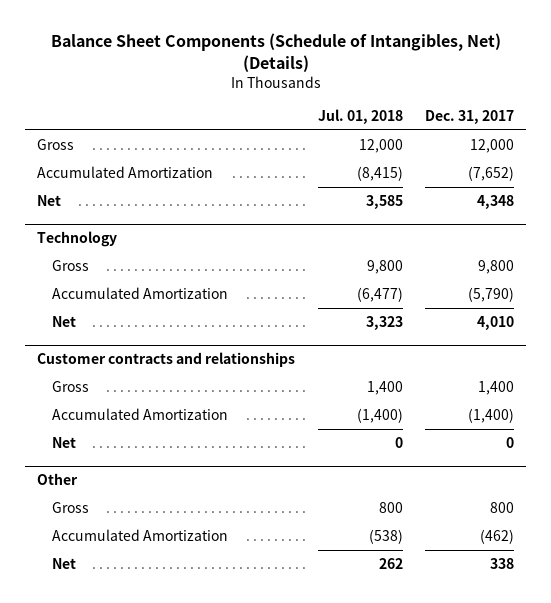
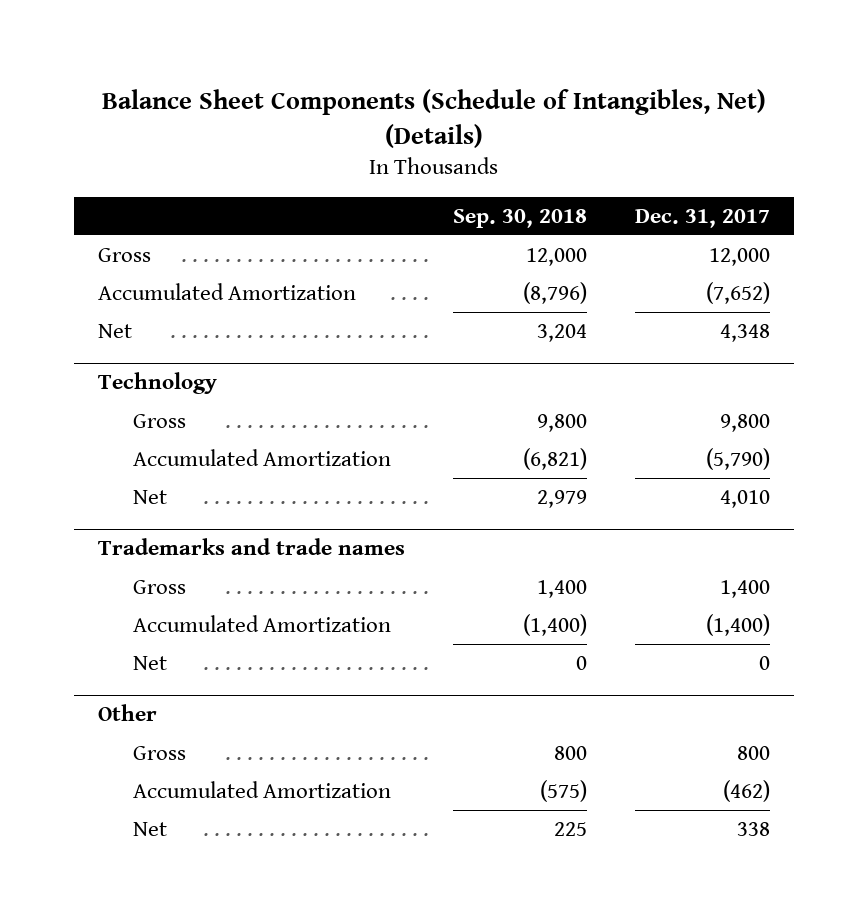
[317,109,403,125] Jul. 01, 2018 -> none
none -> [453,208,588,228] Sep. 30, 2018
[36,352,295,368] Customer contracts and relationships -> [98,538,406,556] Trademarks and trade names

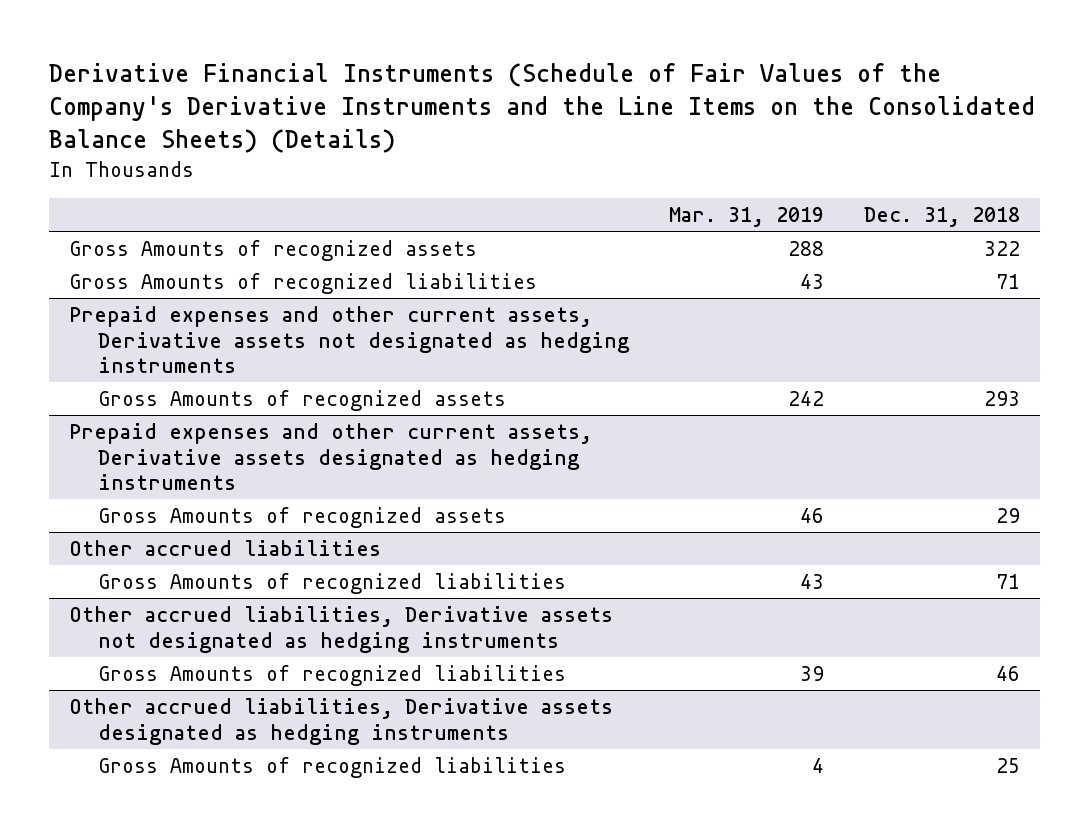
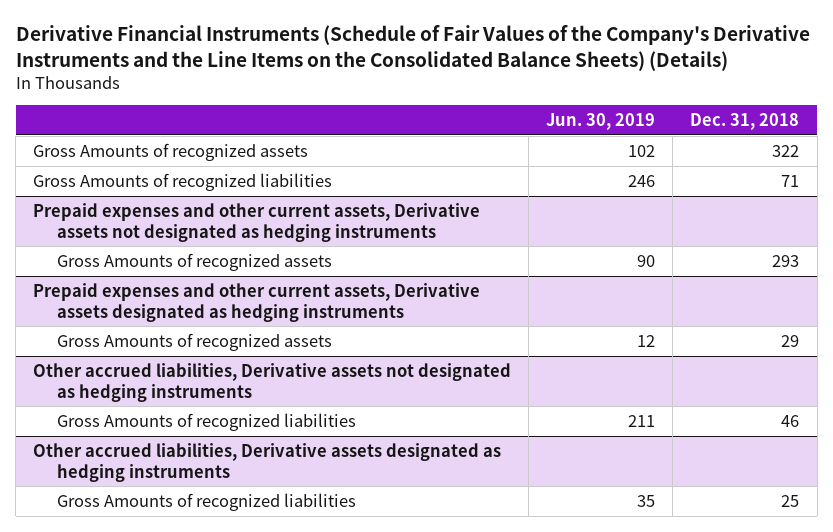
[669,207,825,228] Mar. 31, 2019 -> none
none -> [546,112,656,130] Jun. 30, 2019
[69,539,382,556] Other accrued liabilities -> none
[98,572,567,594] Gross Amounts of recognized liabilities -> none

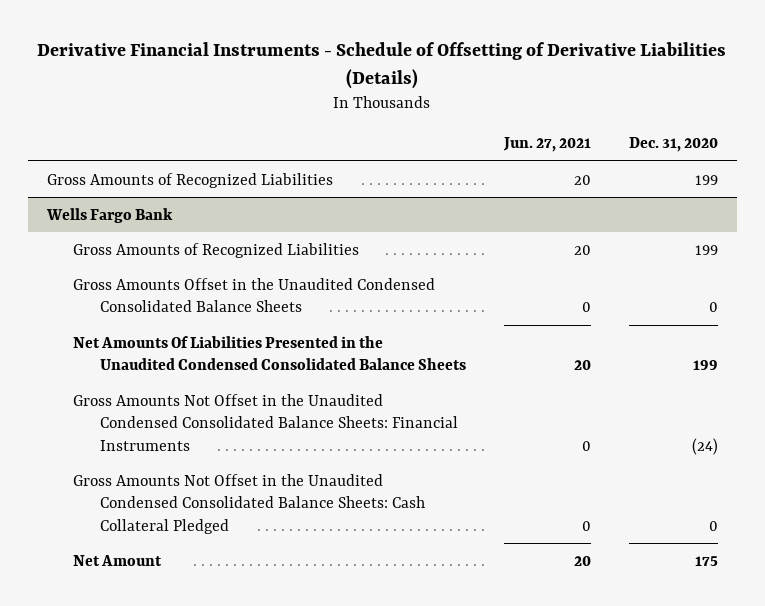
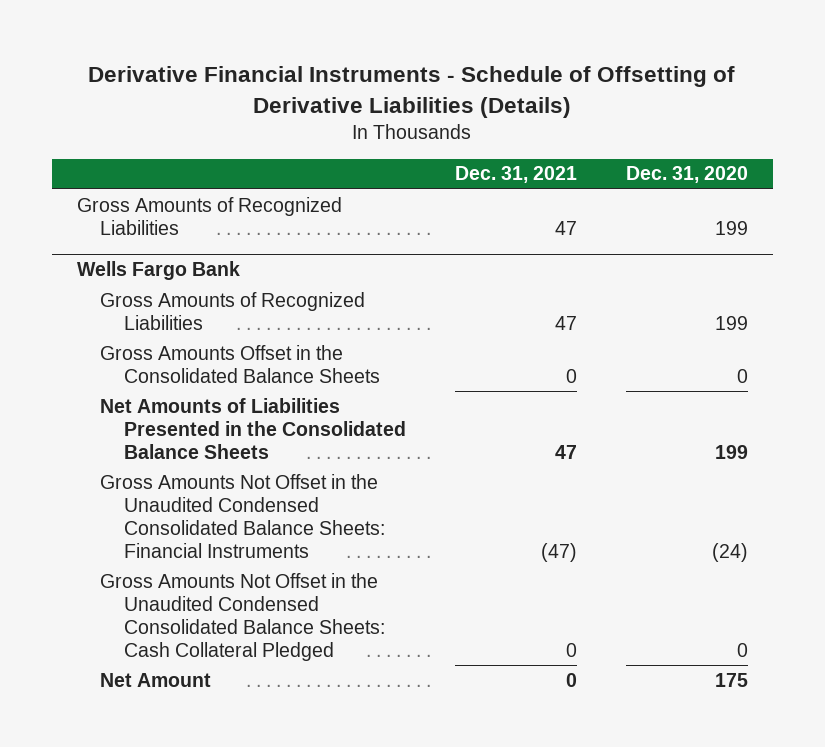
[503,137,592,153] Jun. 27, 2021 -> none
none -> [455,166,578,184] Dec. 31, 2021
[73,277,436,313] Gross Amounts Offset in the Unaudited Condensed Consolidated Balance Sheets -> [100,344,381,383] Gross Amounts Offset in the Consolidated Balance Sheets
[73,335,467,371] Net Amounts Of Liabilities Presented in the Unaudited Condensed Consolidated Balance Sheets -> [100,397,407,459] Net Amounts of Liabilities Presented in the Consolidated Balance Sheets

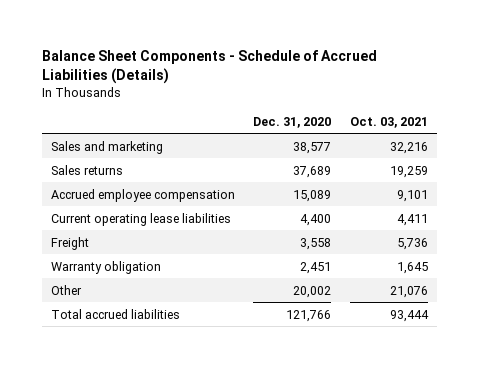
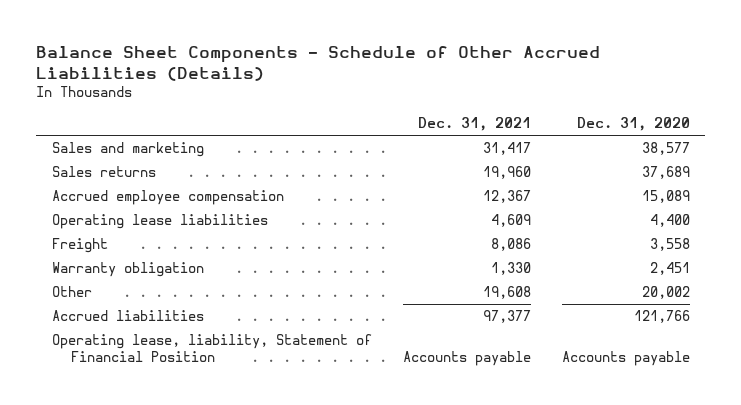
[41,49,377,85] Balance Sheet Components - Schedule of Accrued Liabilities (Details) -> [36,45,601,81] Balance Sheet Components - Schedule of Other Accrued Liabilities (Details)
[349,116,428,128] Oct. 03, 2021 -> none
none -> [417,117,531,132] Dec. 31, 2021
[50,212,231,226] Current operating lease liabilities -> [51,214,268,230] Operating lease liabilities
[50,308,180,319] Total accrued liabilities -> [51,310,204,322] Accrued liabilities
none -> [51,334,372,363] Operating lease, liability, Statement of Financial Position

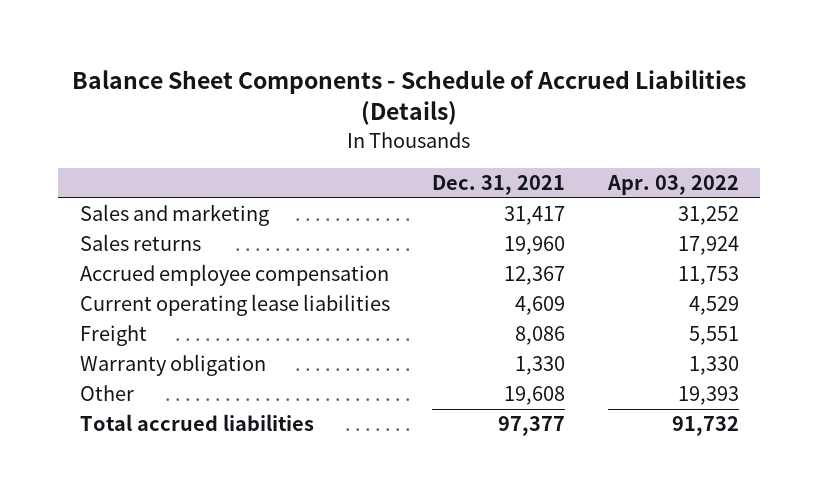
[36,45,601,81] Balance Sheet Components - Schedule of Other Accrued Liabilities (Details) -> [72,70,747,126] Balance Sheet Components - Schedule of Accrued Liabilities (Details)
[576,117,690,132] Dec. 31, 2020 -> none
none -> [606,174,739,195] Apr. 03, 2022
[51,214,268,230] Operating lease liabilities -> [79,294,390,317] Current operating lease liabilities
[51,334,372,363] Operating lease, liability, Statement of Financial Position -> none
[51,310,204,322] Accrued liabilities -> [79,414,314,432] Total accrued liabilities

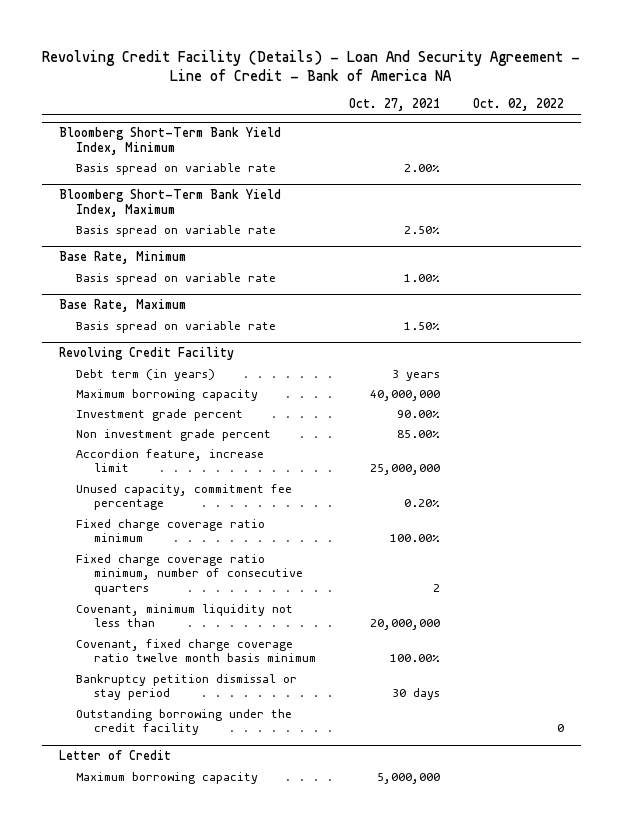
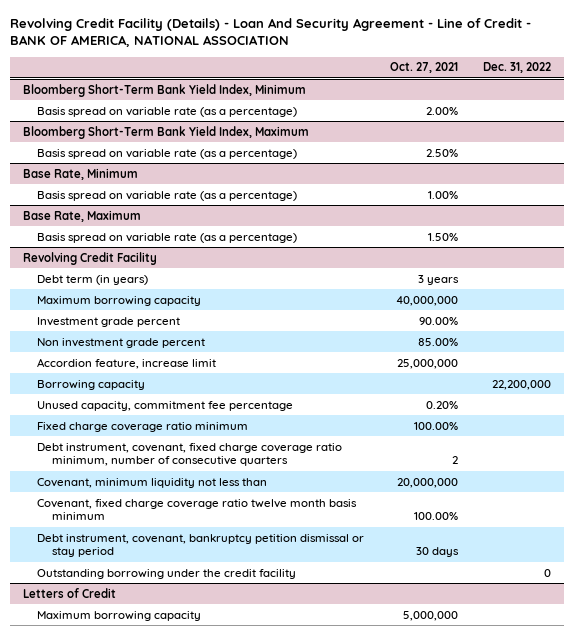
[42,49,581,82] Revolving Credit Facility (Details) - Loan And Security Agreement - Line of Credit - Bank of America NA -> [9,17,531,48] Revolving Credit Facility (Details) - Loan And Security Agreement - Line of Credit - BANK OF AMERICA, NATIONAL ASSOCIATION
[473,98,565,112] Oct. 02, 2022 -> none
none -> [483,62,552,74] Dec. 31, 2022
[76,162,277,175] Basis spread on variable rate -> [37,106,298,117] Basis spread on variable rate (as a percentage)
[76,224,277,237] Basis spread on variable rate -> [37,148,298,159] Basis spread on variable rate (as a percentage)
[76,272,277,285] Basis spread on variable rate -> [37,190,298,201] Basis spread on variable rate (as a percentage)
[76,320,277,333] Basis spread on variable rate -> [37,232,298,243] Basis spread on variable rate (as a percentage)
none -> [37,379,146,390] Borrowing capacity
[76,553,304,595] Fixed charge coverage ratio minimum, number of consecutive quarters -> [37,442,343,467] Debt instrument, covenant, fixed charge coverage ratio minimum, number of consecutive quarters
[76,673,298,701] Bankruptcy petition dismissal or stay period -> [37,533,365,558] Debt instrument, covenant, bankruptcy petition dismissal or stay period
[58,749,171,760] Letter of Credit -> [22,587,116,598] Letters of Credit

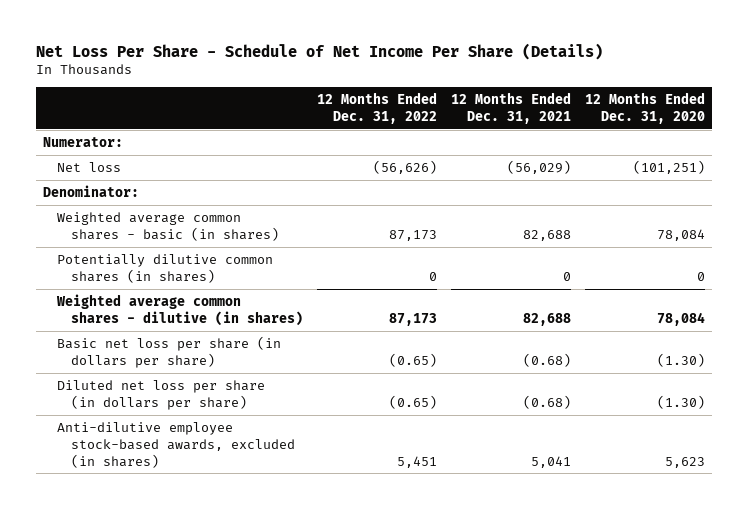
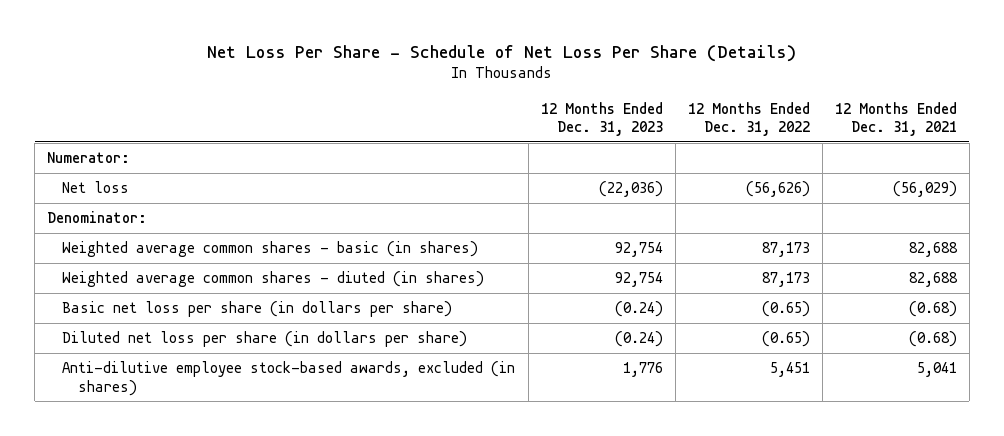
[36,42,604,60] Net Loss Per Share - Schedule of Net Income Per Share (Details) -> [206,44,796,62] Net Loss Per Share - Schedule of Net Loss Per Share (Details)
[584,92,705,125] 12 Months Ended Dec. 31, 2020 -> none
none -> [540,101,663,137] 12 Months Ended Dec. 31, 2023
[57,253,274,283] Potentially dilutive common shares (in shares) -> none
[56,293,303,326] Weighted average common shares - dilutive (in shares) -> [62,271,485,288] Weighted average common shares - diuted (in shares)

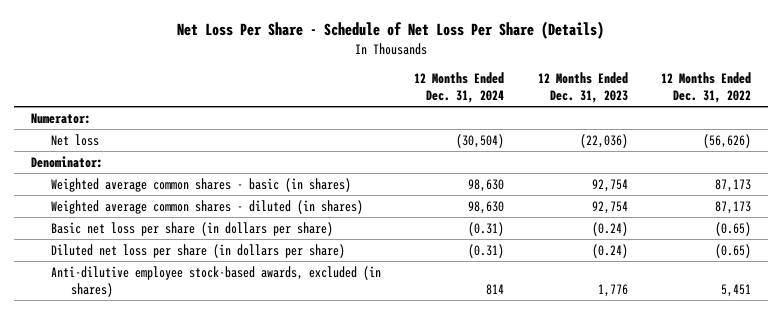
[834,101,957,137] 12 Months Ended Dec. 31, 2021 -> none
none -> [414,72,505,104] 12 Months Ended Dec. 31, 2024
[62,271,485,288] Weighted average common shares - diuted (in shares) -> [50,199,363,214] Weighted average common shares - diluted (in shares)

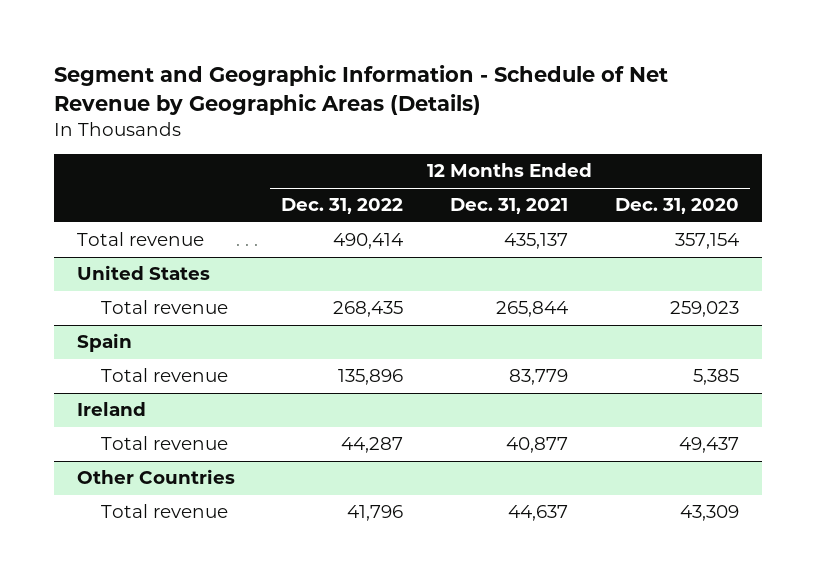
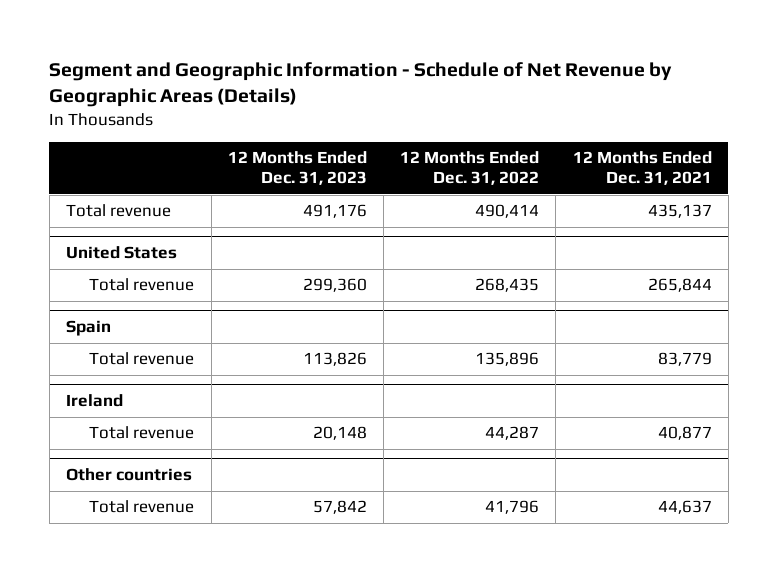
[614,198,739,215] Dec. 31, 2020 -> none
none -> [227,151,367,186] 12 Months Ended Dec. 31, 2023
[76,469,235,485] Other Countries -> [65,468,192,482] Other countries

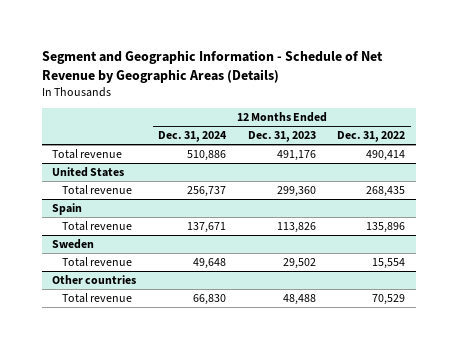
[572,151,712,186] 12 Months Ended Dec. 31, 2021 -> none
none -> [158,131,228,143] Dec. 31, 2024
[65,394,123,408] Ireland -> [52,239,95,250] Sweden
[312,426,367,441] 20,148 -> [282,258,316,270] 29,502
[485,426,540,441] 44,287 -> [372,258,406,270] 15,554
[312,500,367,515] 57,842 -> [282,294,316,306] 48,488
[485,500,540,515] 41,796 -> [372,294,406,306] 70,529

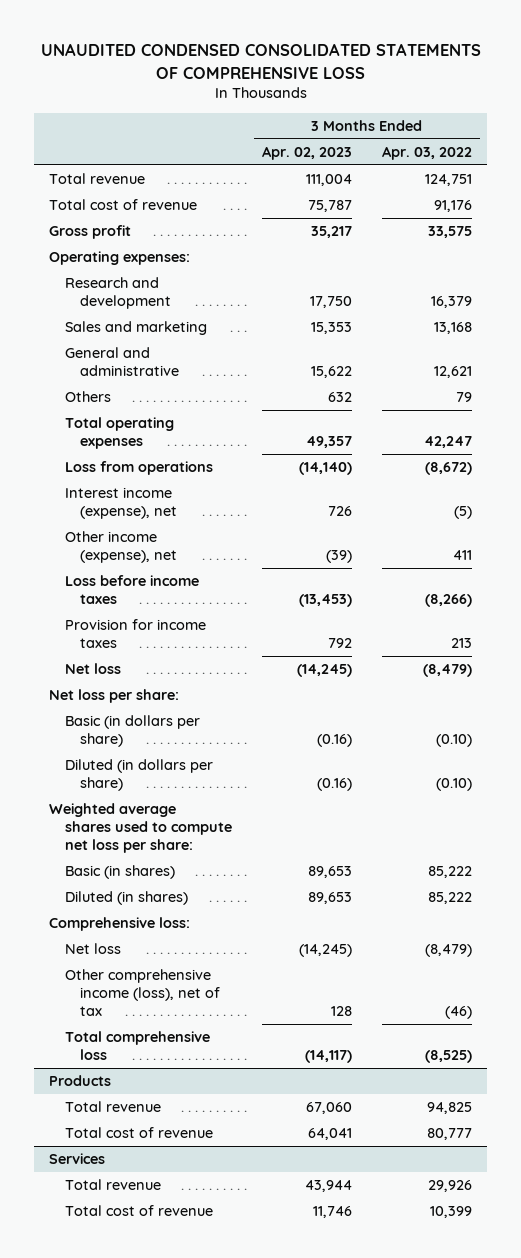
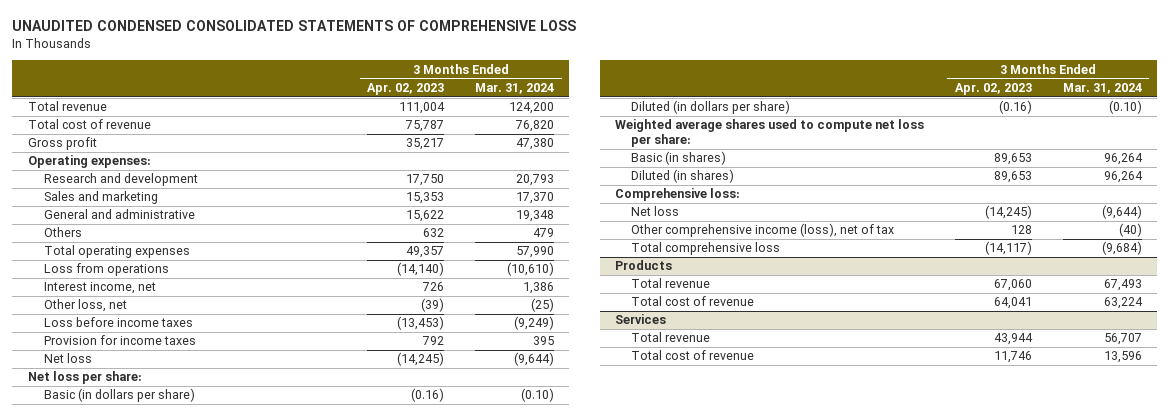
[382,146,473,161] Apr. 03, 2022 -> none
none -> [474,83,554,95] Mar. 31, 2024
[64,487,178,520] Interest income (expense), net -> [43,282,156,295] Interest income, net
[64,531,178,564] Other income (expense), net -> [43,299,127,313] Other loss, net

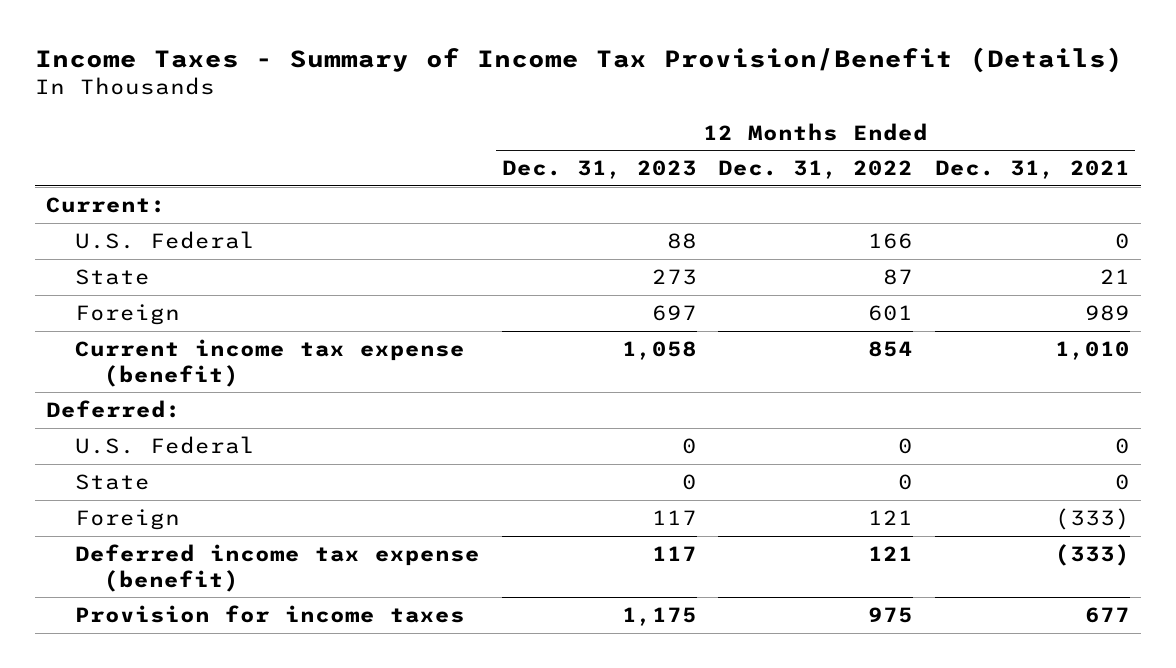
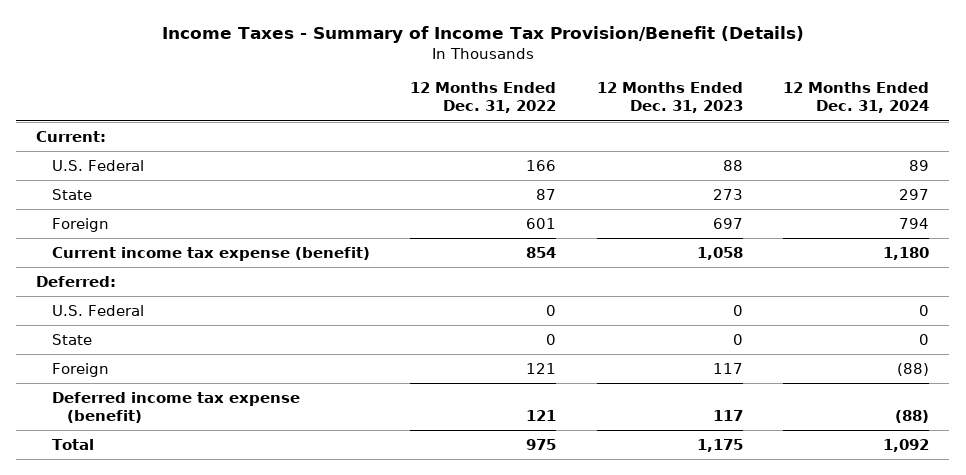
[935,160,1131,180] Dec. 31, 2021 -> none
none -> [783,82,930,114] 12 Months Ended Dec. 31, 2024
[74,604,465,623] Provision for income taxes -> [51,438,94,450] Total

